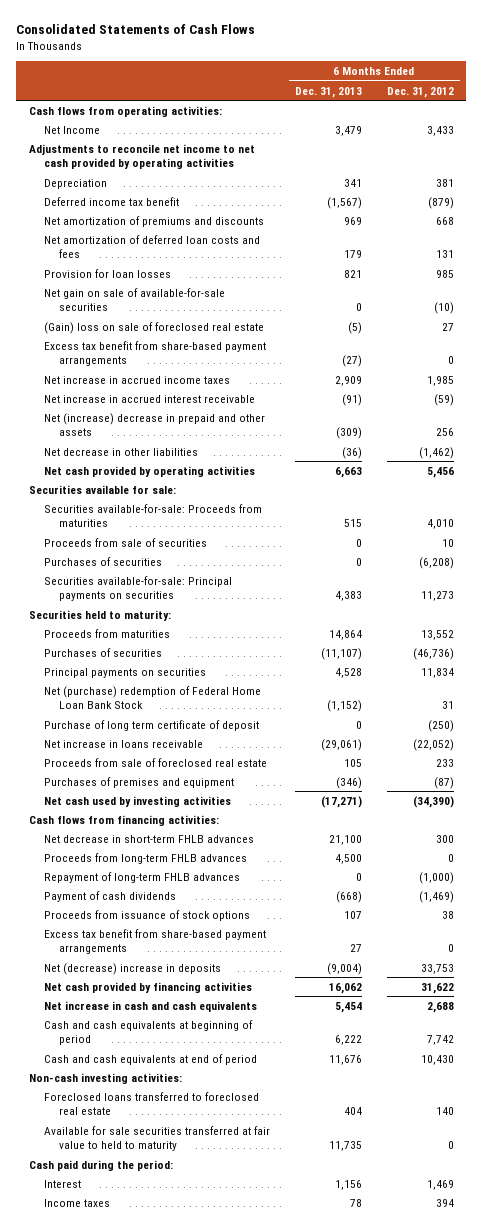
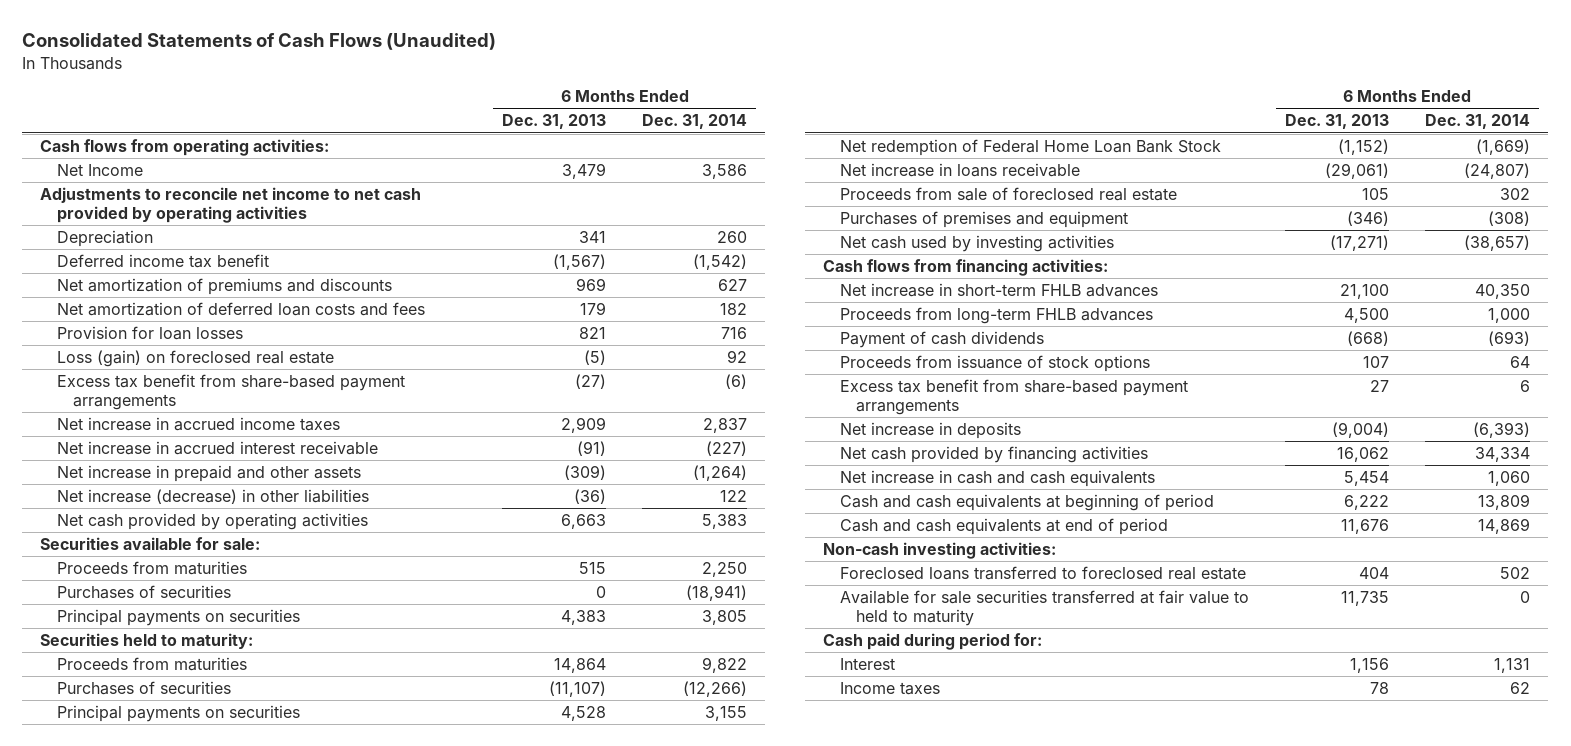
[16,24,256,35] Consolidated Statements of Cash Flows -> [22,33,497,51] Consolidated Statements of Cash Flows (Unaudited)
[386,86,454,98] Dec. 31, 2012 -> none
none -> [642,114,748,130] Dec. 31, 2014
[44,287,226,311] Net gain on sale of available-for-sale securities -> none
[44,321,265,334] (Gain) loss on sale of foreclosed real estate -> [56,349,334,367] Loss (gain) on foreclosed real estate
[44,412,266,436] Net (increase) decrease in prepaid and other assets -> [56,464,361,482] Net increase in prepaid and other assets
[44,447,199,456] Net decrease in other liabilities -> [56,488,369,504] Net increase (decrease) in other liabilities
[44,537,208,547] Proceeds from sale of securities -> none
[44,503,263,527] Securities available-for-sale: Proceeds from maturities -> [56,560,247,575] Proceeds from maturities
[44,575,233,601] Securities available-for-sale: Principal payments on securities -> [56,608,300,626] Principal payments on securities
[44,719,260,731] Purchase of long term certificate of deposit -> none
[44,685,262,709] Net (purchase) redemption of Federal Home Loan Bank Stock -> [839,138,1221,156] Net redemption of Federal Home Loan Bank Stock
[44,834,255,843] Net decrease in short-term FHLB advances -> [839,282,1158,297] Net increase in short-term FHLB advances
[44,871,241,883] Repayment of long-term FHLB advances -> none
[44,962,222,975] Net (decrease) increase in deposits -> [839,421,1021,439] Net increase in deposits
[28,1159,173,1171] Cash paid during the period: -> [823,632,1043,650] Cash paid during period for:

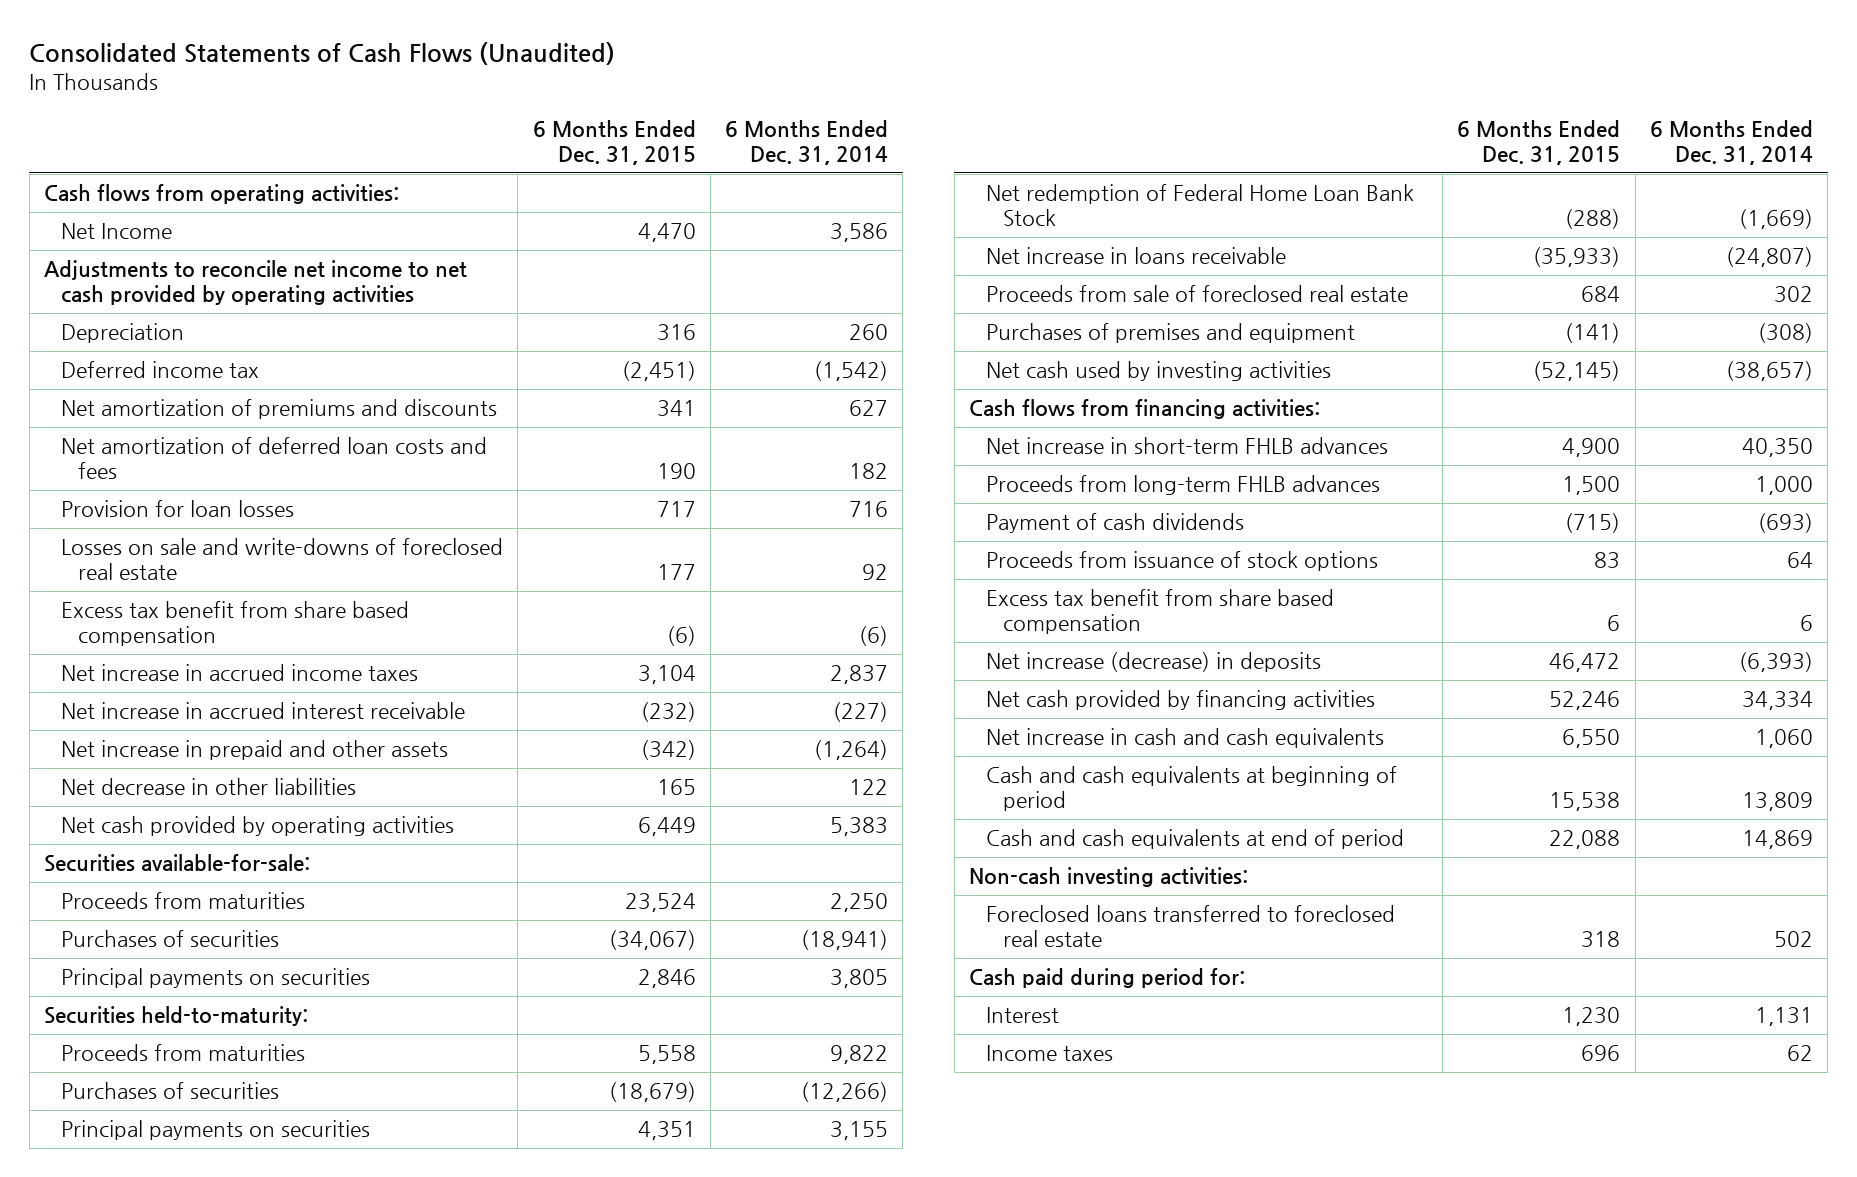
[501,114,606,130] Dec. 31, 2013 -> none
none -> [532,119,696,166] 6 Months Ended Dec. 31, 2015
[56,253,269,268] Deferred income tax benefit -> [61,361,260,379] Deferred income tax
[56,349,334,367] Loss (gain) on foreclosed real estate -> [61,538,504,581] Losses on sale and write-downs of foreclosed real estate
[56,373,405,410] Excess tax benefit from share-based payment arrangements -> [61,601,410,647] Excess tax benefit from share based compensation
[56,488,369,504] Net increase (decrease) in other liabilities -> [61,778,357,796] Net decrease in other liabilities
[40,536,261,550] Securities available for sale: -> [43,854,310,873] Securities available-for-sale:
[40,632,254,649] Securities held to maturity: -> [43,1006,308,1027] Securities held-to-maturity:
[839,378,1188,415] Excess tax benefit from share-based payment arrangements -> [986,589,1335,635] Excess tax benefit from share based compensation
[839,421,1021,439] Net increase in deposits -> [986,652,1322,673] Net increase (decrease) in deposits
[839,589,1249,626] Available for sale securities transferred at fair value to held to maturity -> none

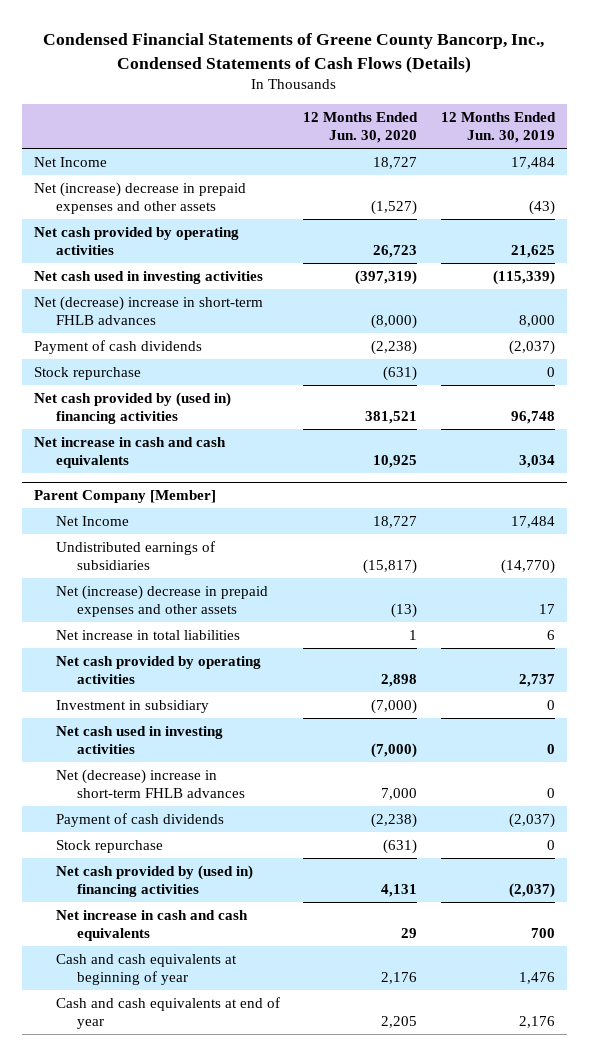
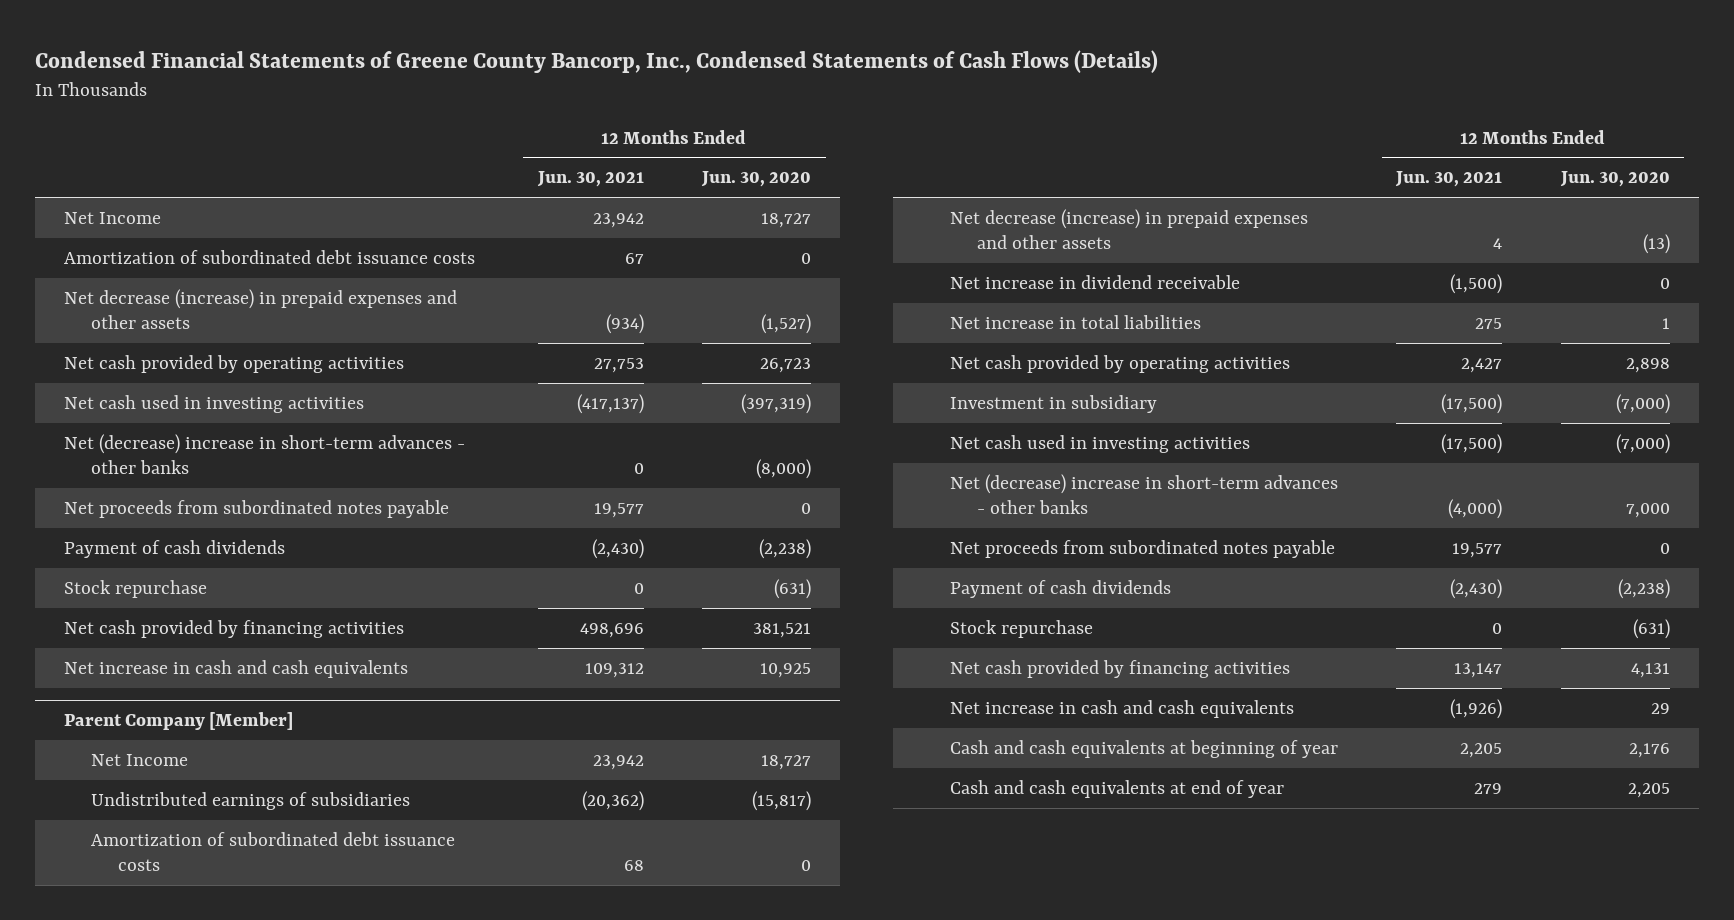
[440,112,556,144] 12 Months Ended Jun. 30, 2019 -> none
none -> [536,171,644,188] Jun. 30, 2021
none -> [64,249,476,264] Amortization of subordinated debt issuance costs
[33,181,246,215] Net (increase) decrease in prepaid expenses and other assets -> [64,288,458,329] Net decrease (increase) in prepaid expenses and other assets
[33,295,263,326] Net (decrease) increase in short-term FHLB advances -> [64,433,466,474] Net (decrease) increase in short-term advances - other banks
none -> [64,499,450,518] Net proceeds from subordinated notes payable
[33,391,231,425] Net cash provided by (used in) financing activities -> [64,619,405,638] Net cash provided by financing activities
none -> [91,831,456,871] Amortization of subordinated debt issuance costs
[55,584,268,618] Net (increase) decrease in prepaid expenses and other assets -> [949,208,1308,249] Net decrease (increase) in prepaid expenses and other assets
none -> [949,274,1240,289] Net increase in dividend receivable
[55,768,246,799] Net (decrease) increase in short-term FHLB advances -> [949,473,1338,514] Net (decrease) increase in short-term advances - other banks
none -> [949,539,1335,558] Net proceeds from subordinated notes payable
[55,864,253,898] Net cash provided by (used in) financing activities -> [949,659,1290,678] Net cash provided by financing activities

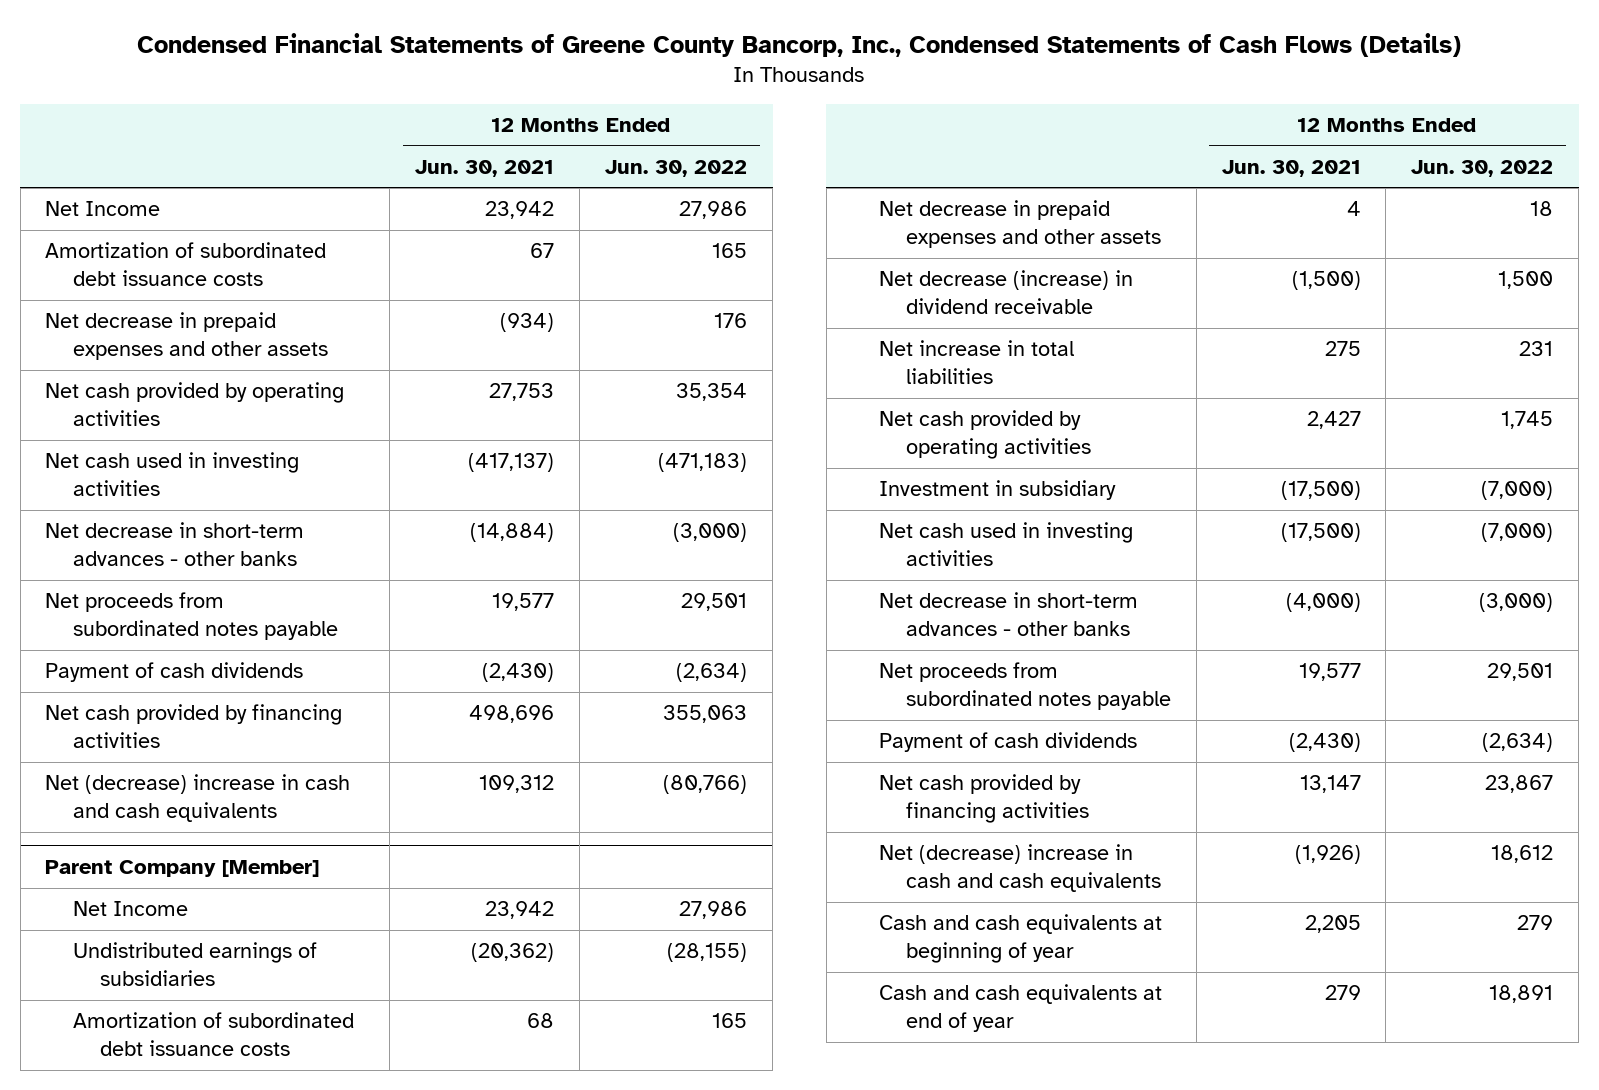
[701,171,812,188] Jun. 30, 2020 -> none
none -> [605,159,748,177] Jun. 30, 2022
[64,288,458,329] Net decrease (increase) in prepaid expenses and other assets -> [45,312,328,361] Net decrease in prepaid expenses and other assets
[64,433,466,474] Net (decrease) increase in short-term advances - other banks -> [45,522,305,567] Net decrease in short-term advances - other banks
[633,462,644,474] 0 -> [470,523,555,543] (14,884)
[64,579,208,598] Stock repurchase -> none
[64,659,409,678] Net increase in cash and cash equivalents -> [45,774,351,823] Net (decrease) increase in cash and cash equivalents
[949,208,1308,249] Net decrease (increase) in prepaid expenses and other assets -> [878,200,1161,249] Net decrease in prepaid expenses and other assets
[949,274,1240,289] Net increase in dividend receivable -> [878,270,1133,315] Net decrease (increase) in dividend receivable
[949,473,1338,514] Net (decrease) increase in short-term advances - other banks -> [878,592,1138,637] Net decrease in short-term advances - other banks
[949,619,1093,638] Stock repurchase -> none
[949,699,1294,718] Net increase in cash and cash equivalents -> [878,844,1161,893] Net (decrease) increase in cash and cash equivalents

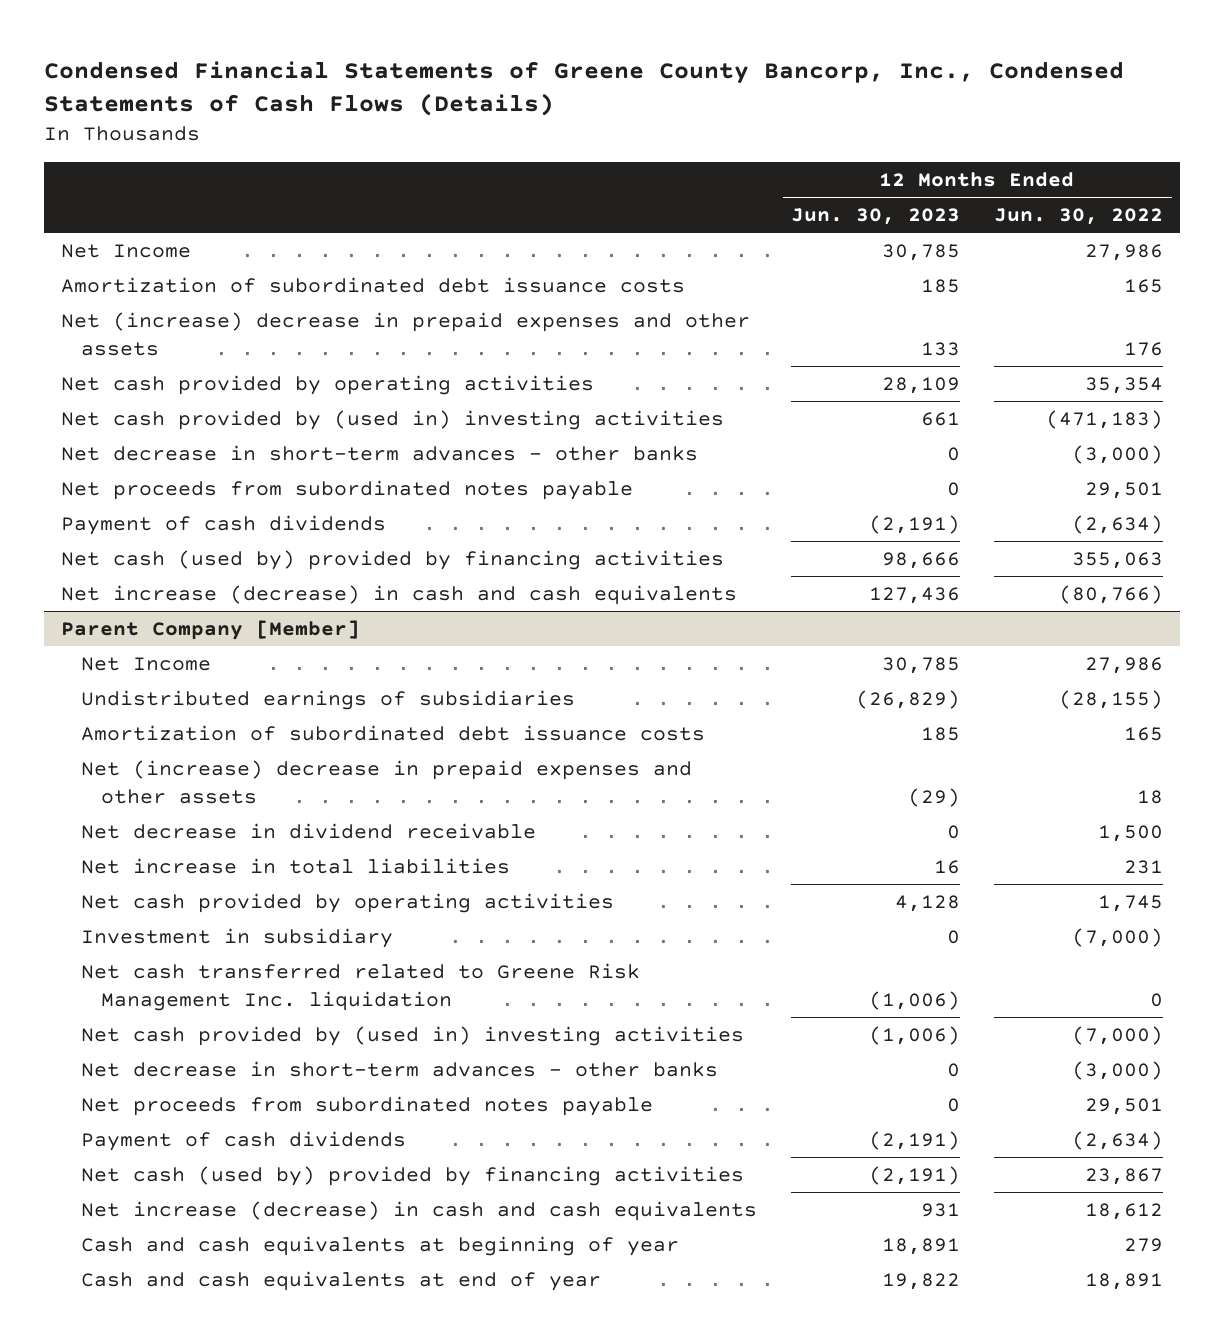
[415,159,555,177] Jun. 30, 2021 -> none
none -> [791,208,961,226] Jun. 30, 2023
[45,312,328,361] Net decrease in prepaid expenses and other assets -> [60,311,750,356] Net (increase) decrease in prepaid expenses and other assets
[45,452,300,497] Net cash used in investing activities -> [60,409,724,430] Net cash provided by (used in) investing activities
[45,704,343,749] Net cash provided by financing activities -> [60,549,724,570] Net cash (used by) provided by financing activities
[45,774,351,823] Net (decrease) increase in cash and cash equivalents -> [60,584,737,605] Net increase (decrease) in cash and cash equivalents
[878,200,1161,249] Net decrease in prepaid expenses and other assets -> [80,759,692,804] Net (increase) decrease in prepaid expenses and other assets
[878,270,1133,315] Net decrease (increase) in dividend receivable -> [80,822,536,839] Net decrease in dividend receivable
none -> [80,962,640,1011] Net cash transferred related to Greene Risk Management Inc. liquidation
[878,522,1133,567] Net cash used in investing activities -> [80,1025,744,1046] Net cash provided by (used in) investing activities
[878,774,1089,824] Net cash provided by financing activities -> [80,1165,744,1186] Net cash (used by) provided by financing activities
[878,844,1161,893] Net (decrease) increase in cash and cash equivalents -> [80,1200,757,1221] Net increase (decrease) in cash and cash equivalents

